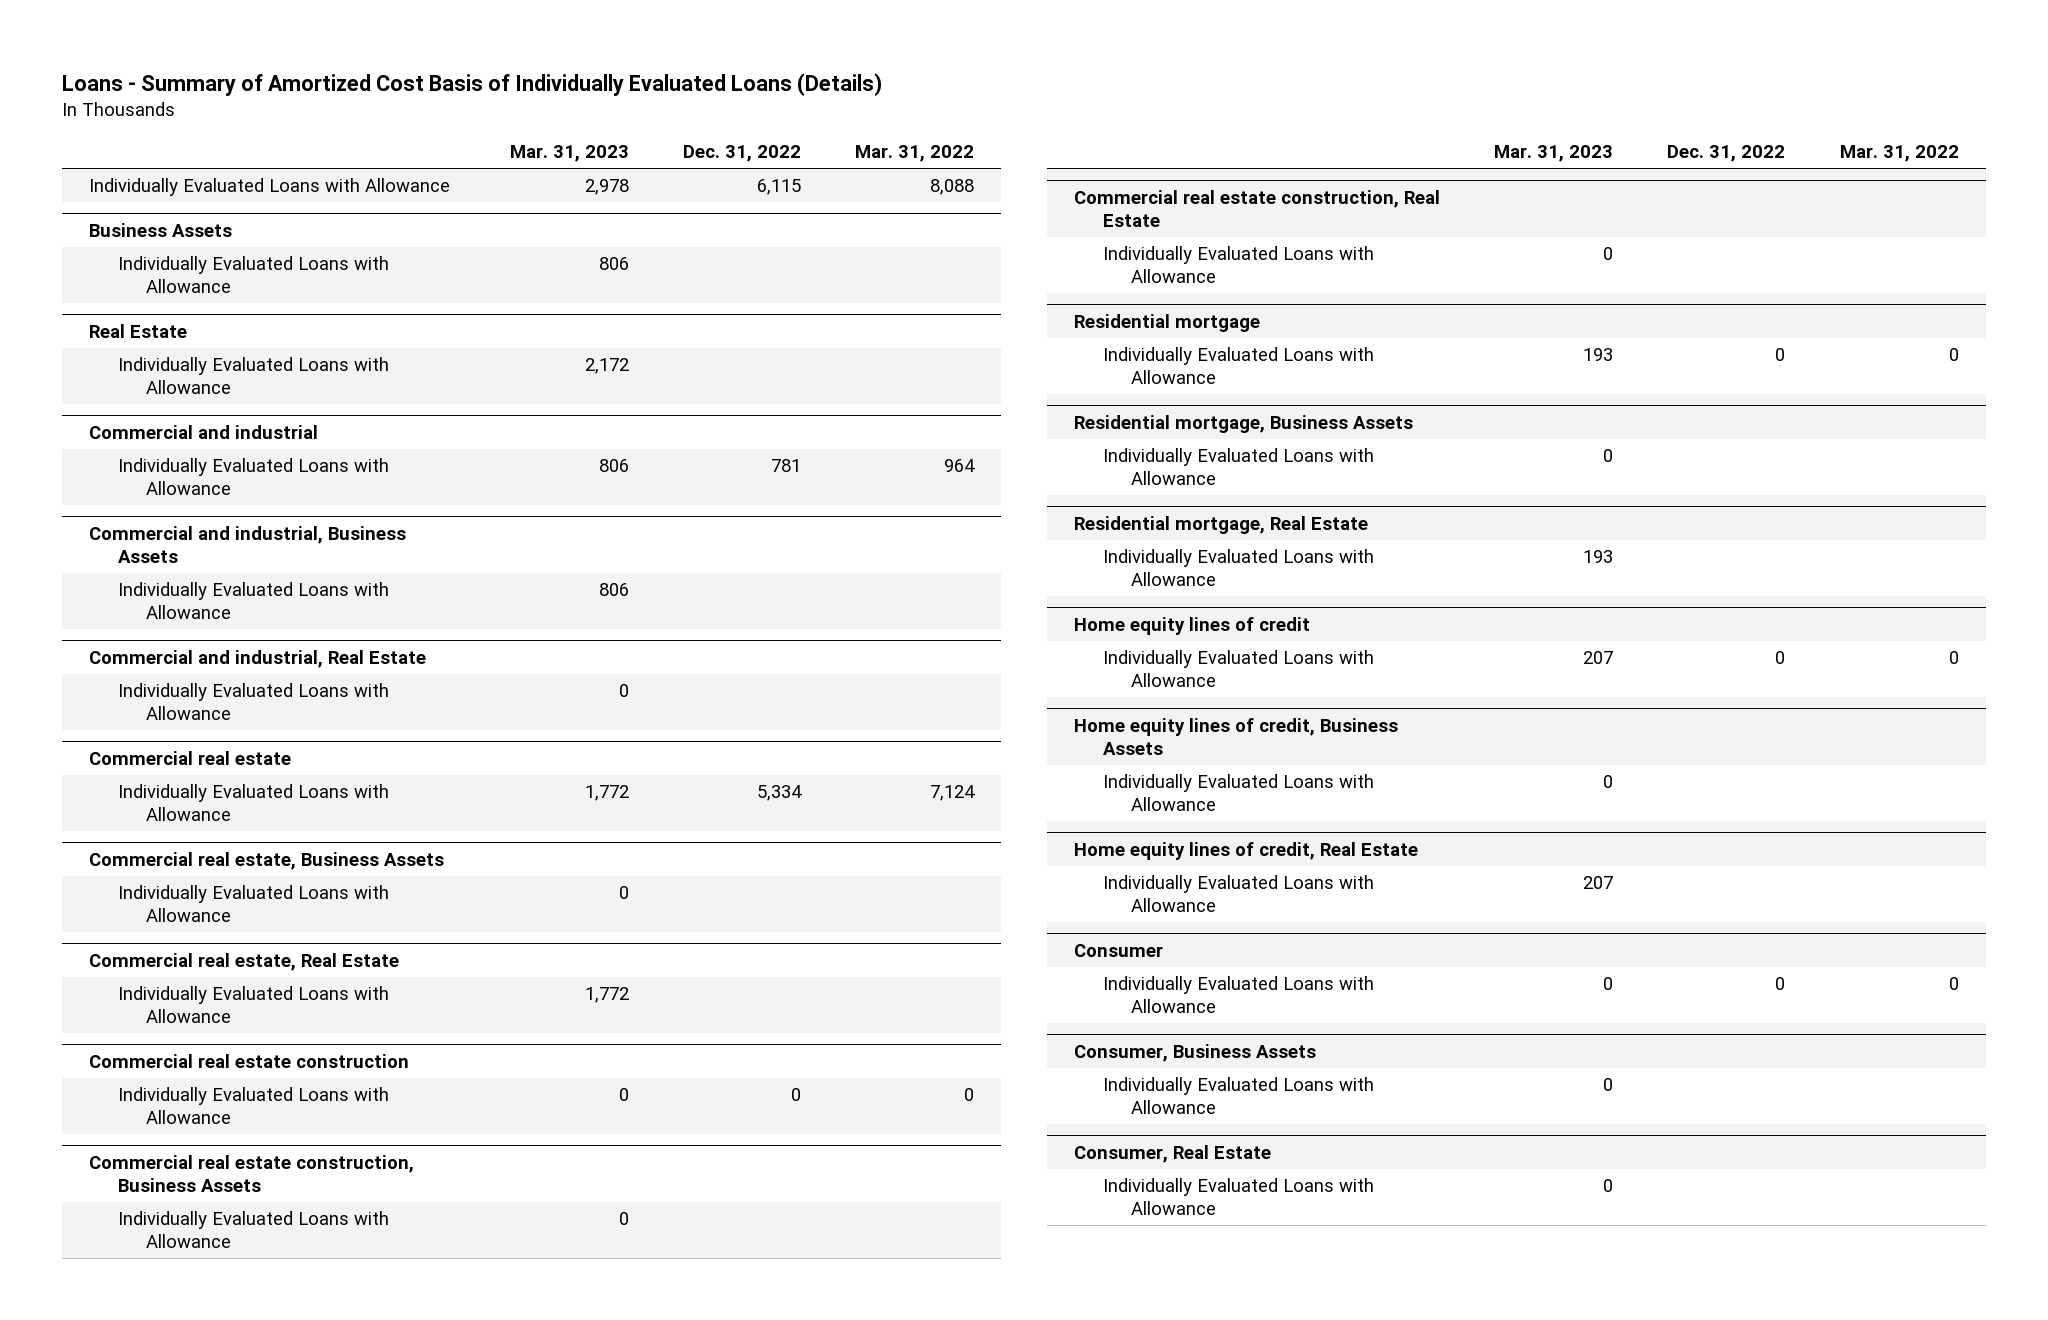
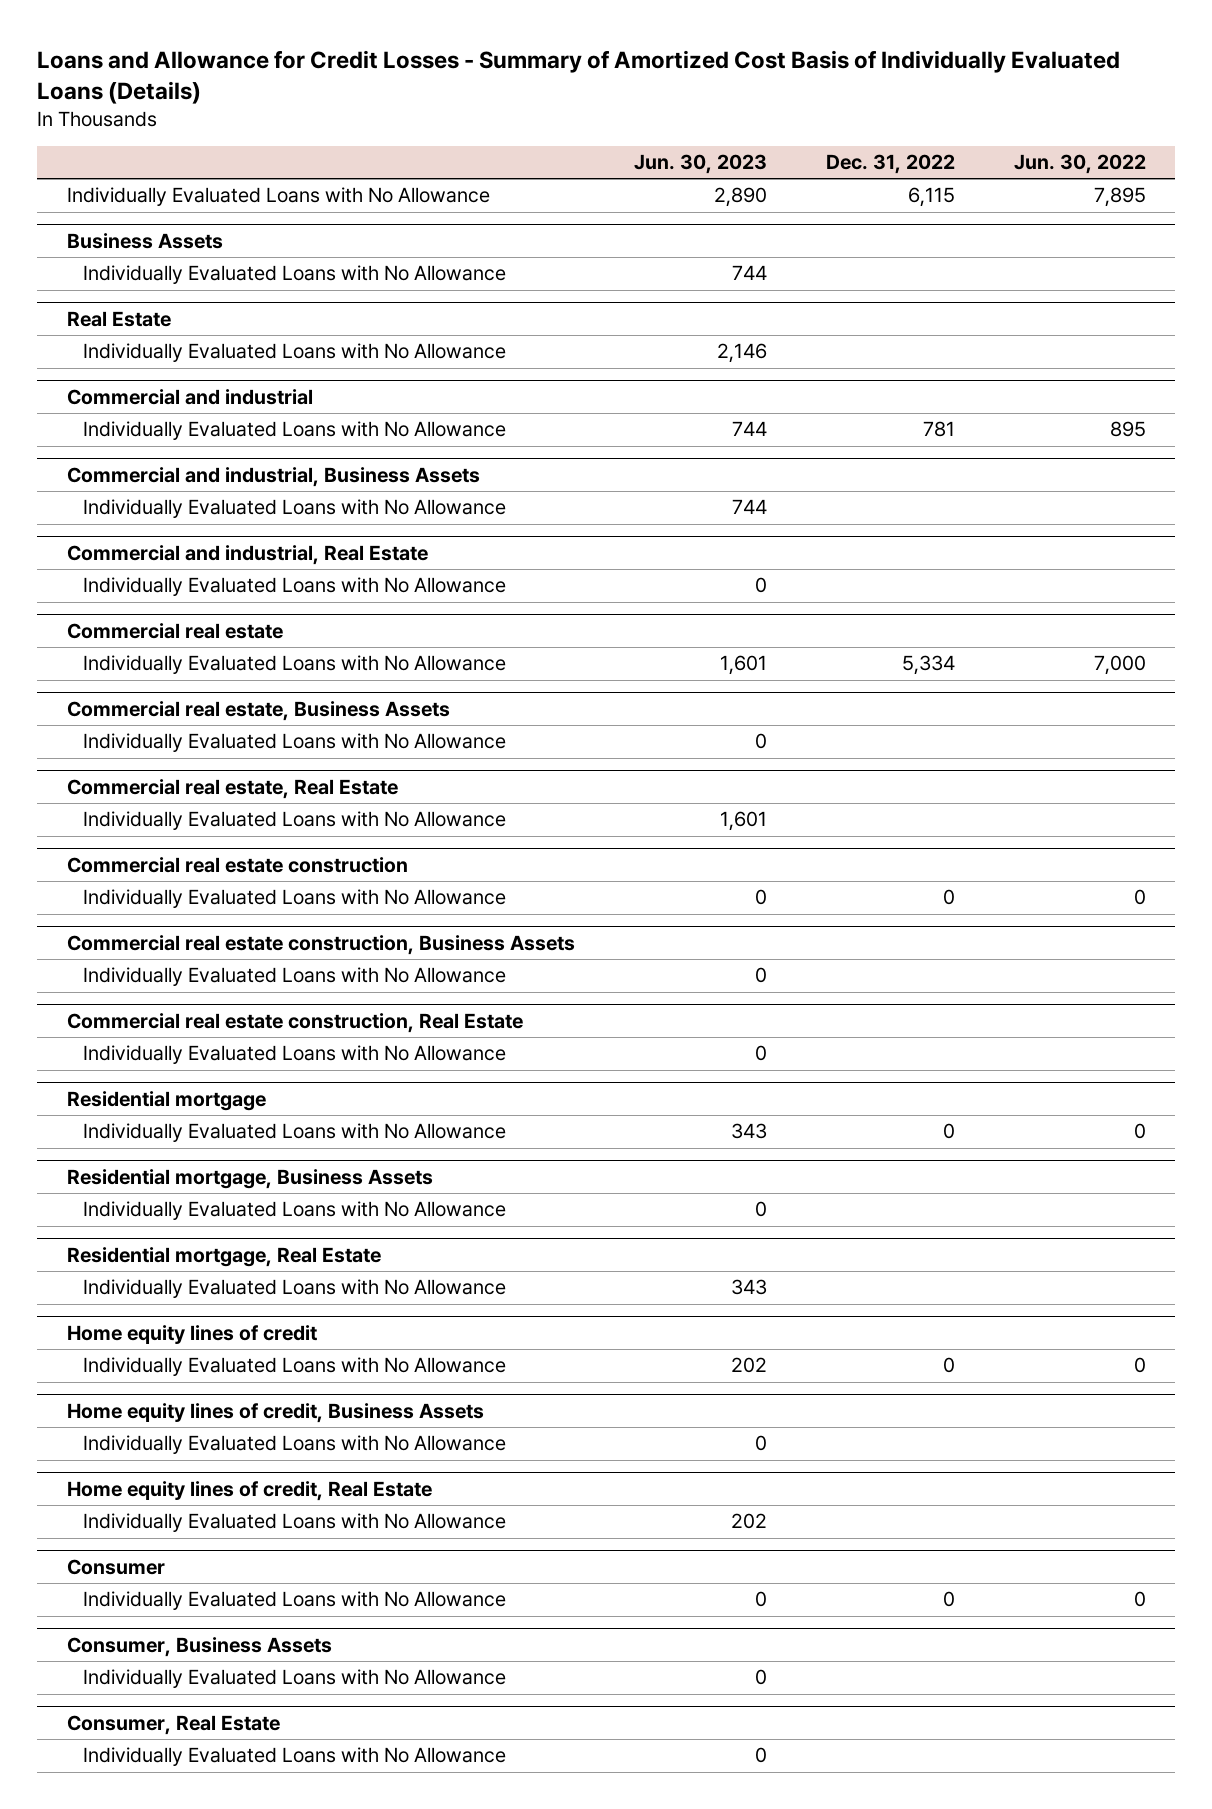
[62,73,883,97] Loans - Summary of Amortized Cost Basis of Individually Evaluated Loans (Details) -> [37,50,1121,105] Loans and Allowance for Credit Losses - Summary of Amortized Cost Basis of Individually Evaluated Loans (Details)
[509,145,629,163] Mar. 31, 2023 -> none
[854,145,974,163] Mar. 31, 2022 -> none
none -> [633,154,767,175] Jun. 30, 2023
none -> [1013,154,1146,175] Jun. 30, 2022
[89,178,451,197] Individually Evaluated Loans with Allowance -> [66,187,490,207] Individually Evaluated Loans with No Allowance
[117,256,389,294] Individually Evaluated Loans with Allowance -> [83,265,507,285] Individually Evaluated Loans with No Allowance
[117,357,389,395] Individually Evaluated Loans with Allowance -> [83,343,507,363] Individually Evaluated Loans with No Allowance
[117,458,389,496] Individually Evaluated Loans with Allowance -> [83,421,507,441] Individually Evaluated Loans with No Allowance
[117,582,389,620] Individually Evaluated Loans with Allowance -> [83,499,507,519] Individually Evaluated Loans with No Allowance
[117,683,389,721] Individually Evaluated Loans with Allowance -> [83,577,507,597] Individually Evaluated Loans with No Allowance
[117,784,389,822] Individually Evaluated Loans with Allowance -> [83,655,507,675] Individually Evaluated Loans with No Allowance
[117,885,389,923] Individually Evaluated Loans with Allowance -> [83,733,507,753] Individually Evaluated Loans with No Allowance
[117,986,389,1024] Individually Evaluated Loans with Allowance -> [83,811,507,831] Individually Evaluated Loans with No Allowance
[117,1087,389,1125] Individually Evaluated Loans with Allowance -> [83,889,507,909] Individually Evaluated Loans with No Allowance
[117,1211,389,1249] Individually Evaluated Loans with Allowance -> [83,967,507,987] Individually Evaluated Loans with No Allowance
[1102,246,1374,284] Individually Evaluated Loans with Allowance -> [83,1045,507,1065] Individually Evaluated Loans with No Allowance
[1102,347,1374,385] Individually Evaluated Loans with Allowance -> [83,1123,507,1143] Individually Evaluated Loans with No Allowance
[1102,448,1374,486] Individually Evaluated Loans with Allowance -> [83,1201,507,1221] Individually Evaluated Loans with No Allowance
[1102,549,1374,587] Individually Evaluated Loans with Allowance -> [83,1279,507,1299] Individually Evaluated Loans with No Allowance
[1102,650,1374,688] Individually Evaluated Loans with Allowance -> [83,1357,507,1377] Individually Evaluated Loans with No Allowance
[1102,774,1374,812] Individually Evaluated Loans with Allowance -> [83,1435,507,1455] Individually Evaluated Loans with No Allowance
[1102,875,1374,913] Individually Evaluated Loans with Allowance -> [83,1513,507,1533] Individually Evaluated Loans with No Allowance
[1102,976,1374,1014] Individually Evaluated Loans with Allowance -> [83,1591,507,1611] Individually Evaluated Loans with No Allowance
[1102,1077,1374,1115] Individually Evaluated Loans with Allowance -> [83,1669,507,1689] Individually Evaluated Loans with No Allowance
[1102,1178,1374,1216] Individually Evaluated Loans with Allowance -> [83,1747,507,1767] Individually Evaluated Loans with No Allowance

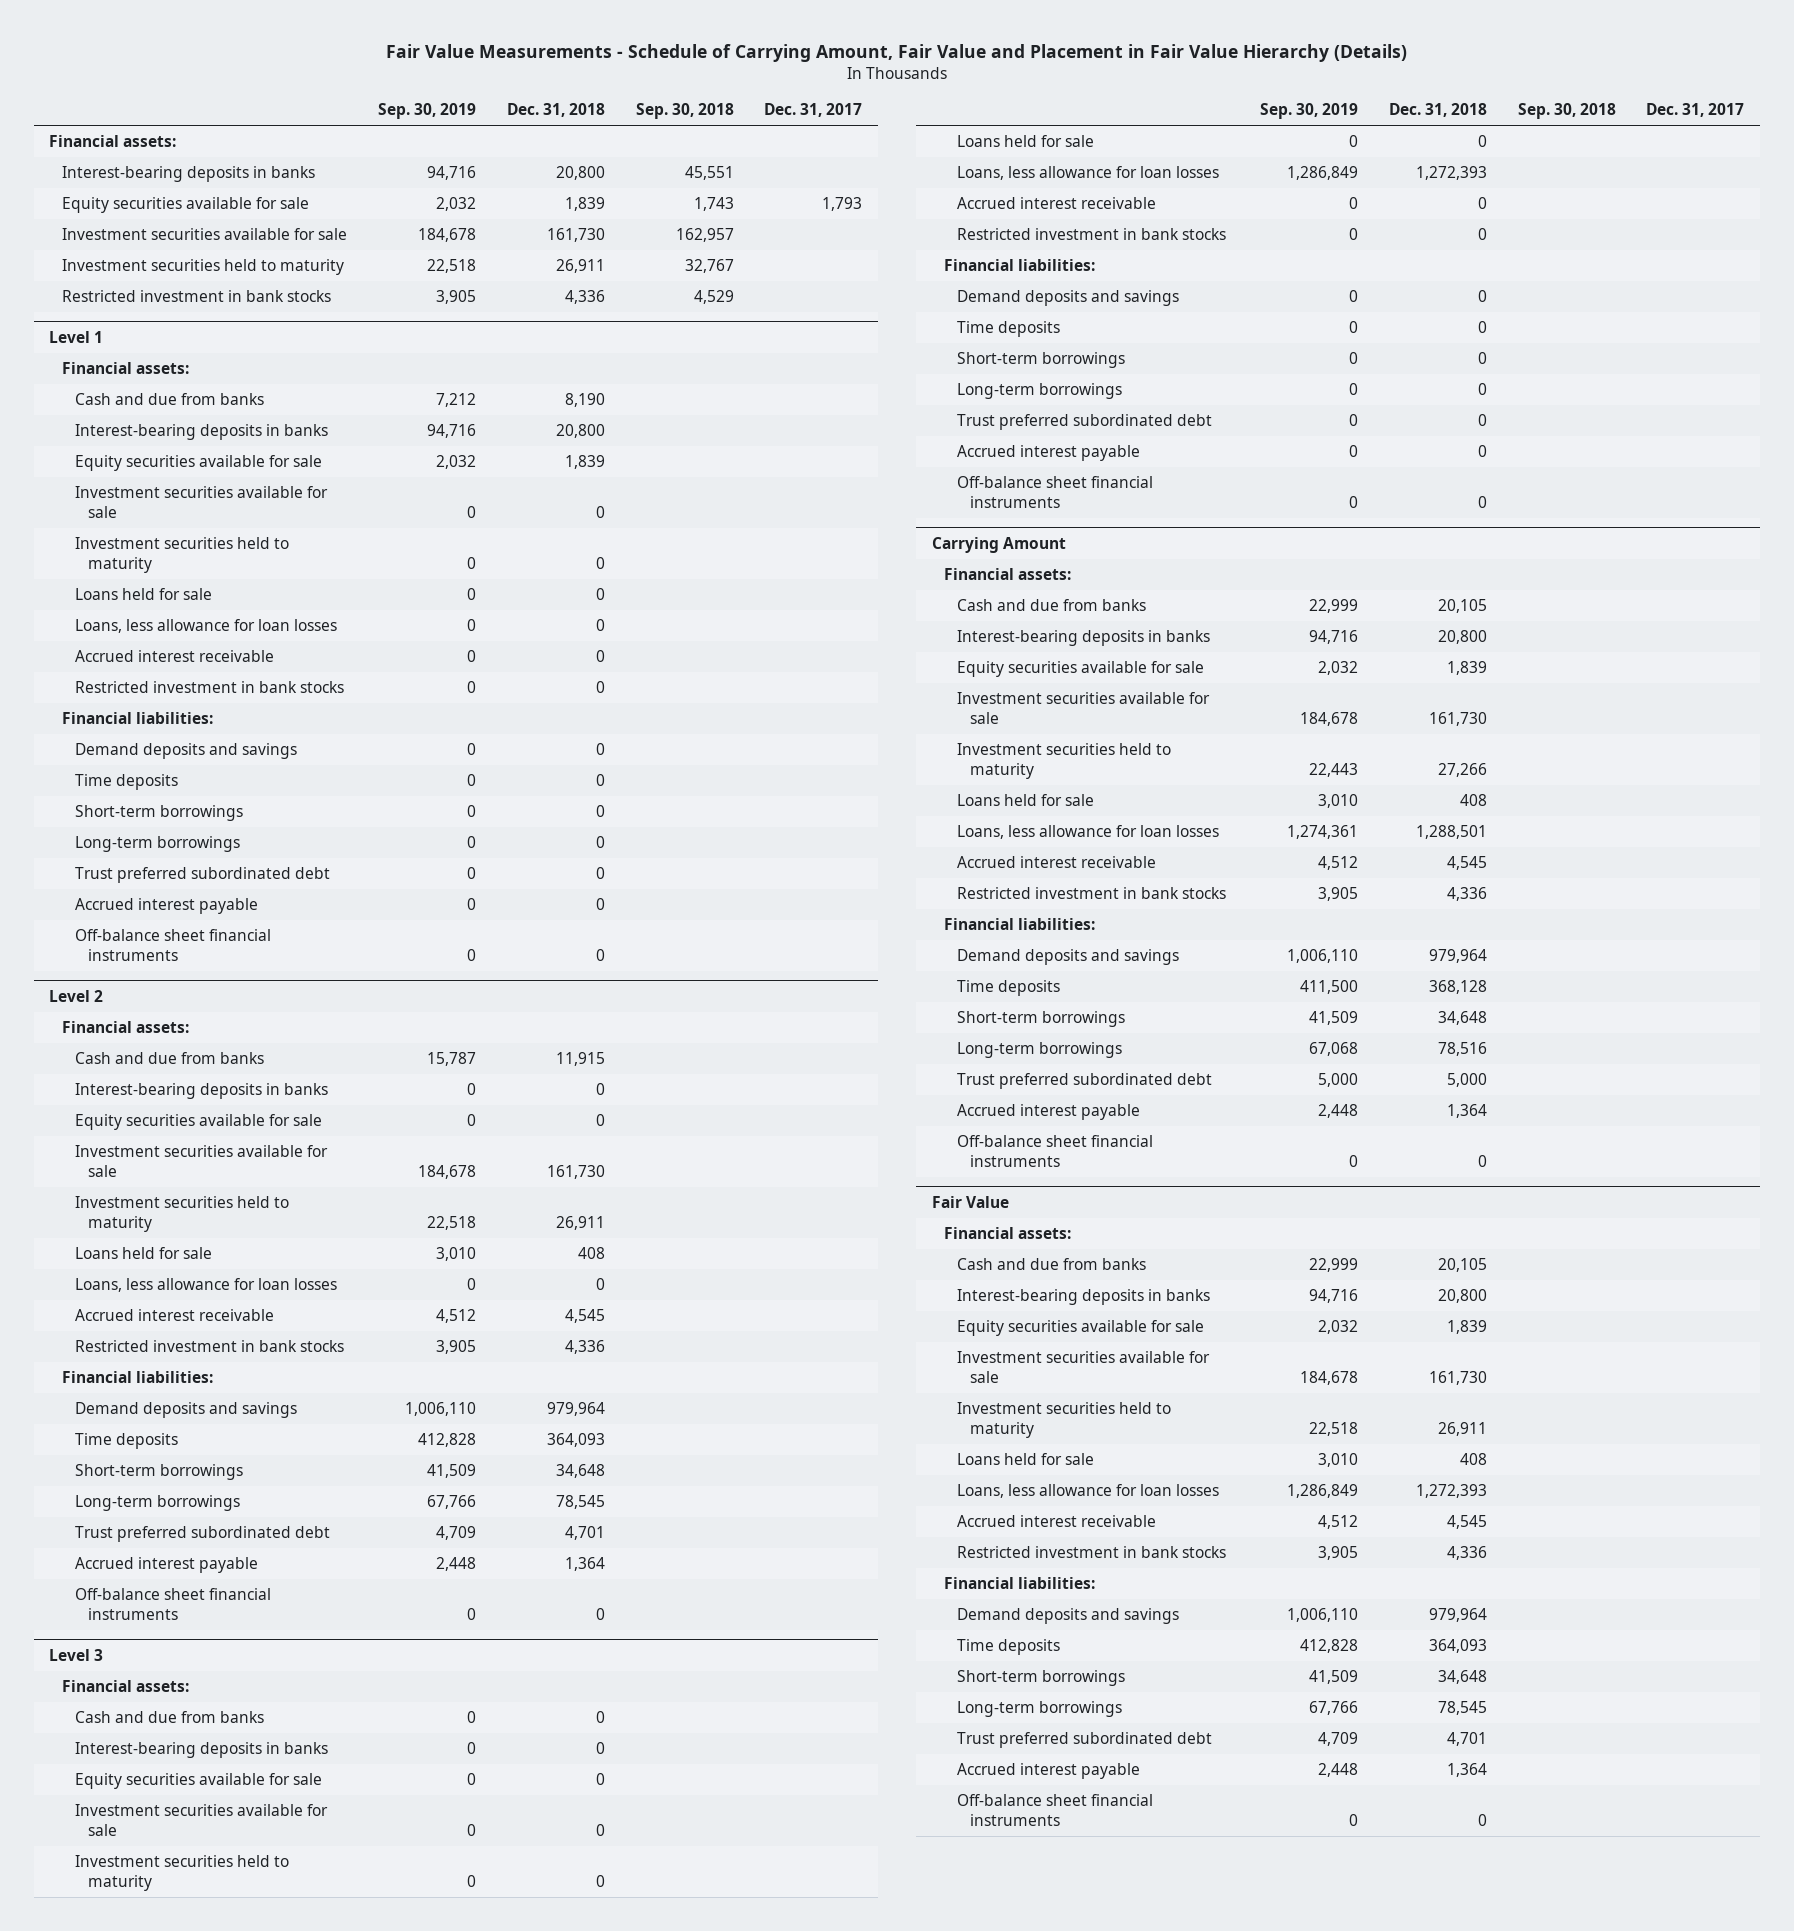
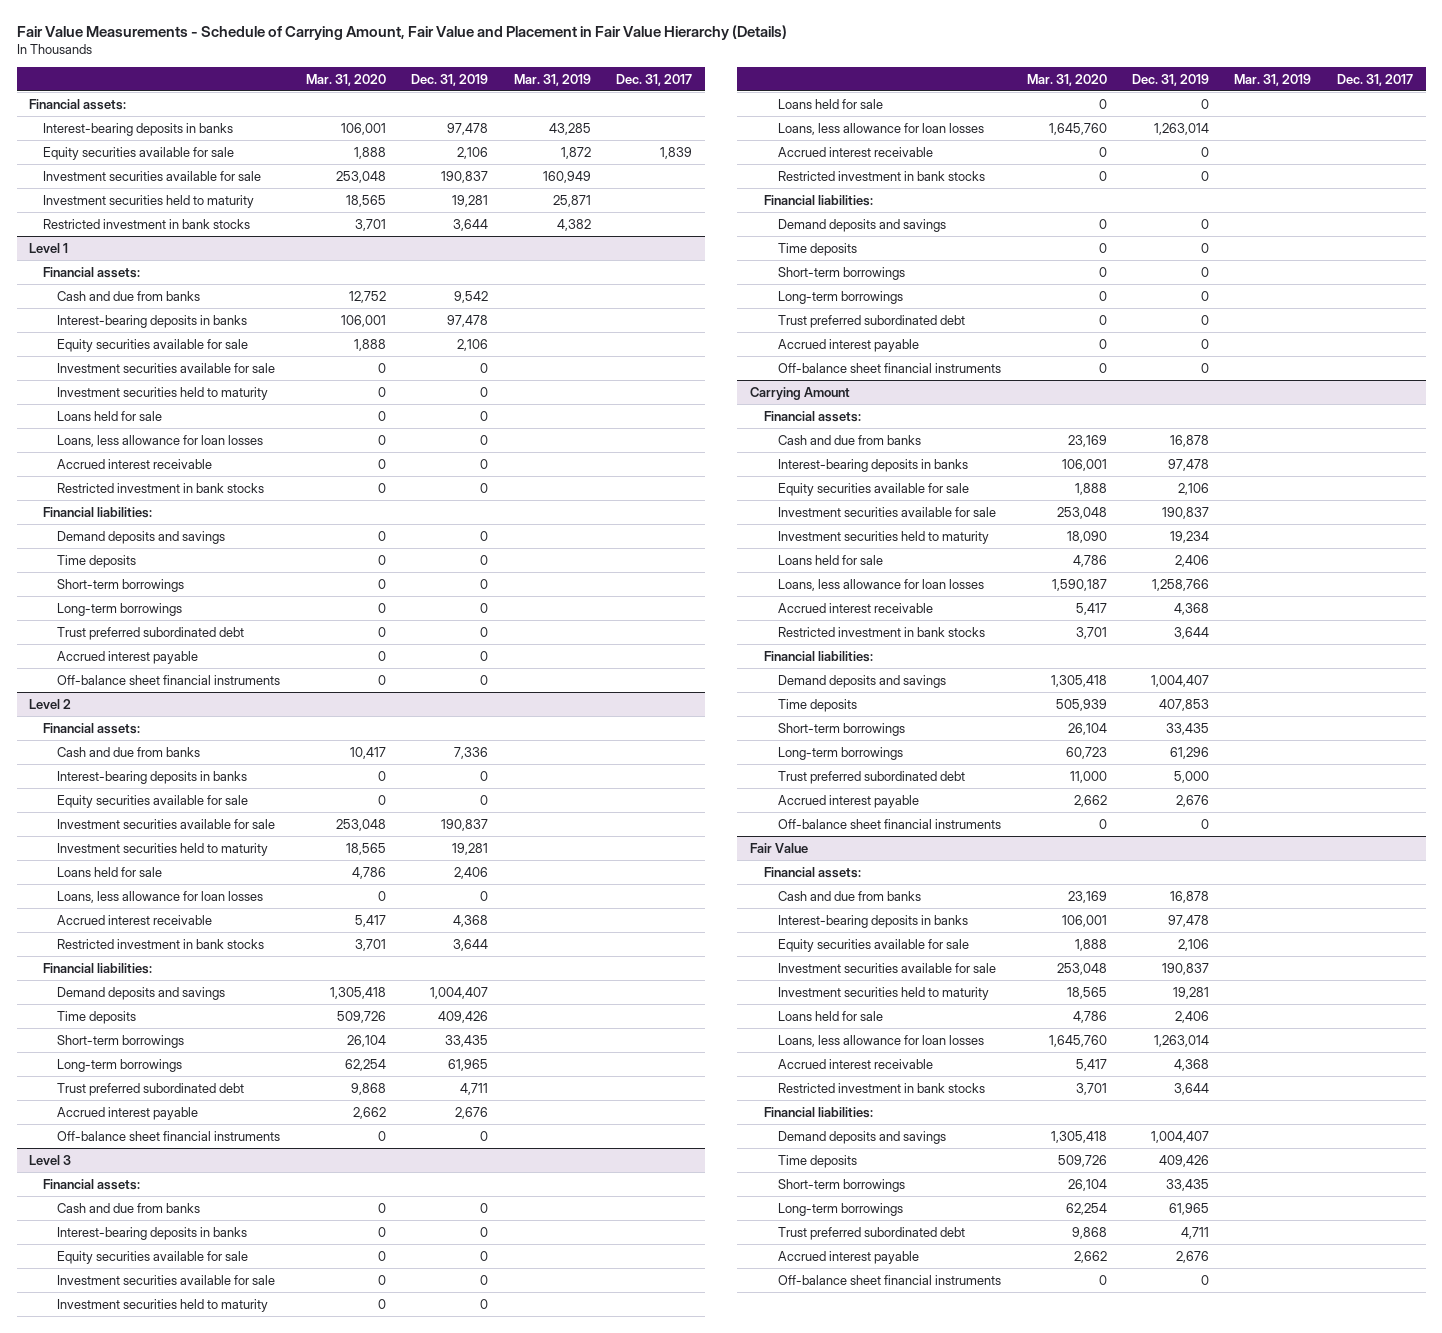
[378,103,477,120] Sep. 30, 2019 -> none
[506,103,605,118] Dec. 31, 2018 -> none
[635,103,734,120] Sep. 30, 2018 -> none
none -> [305,73,386,86] Mar. 31, 2020
none -> [411,73,489,86] Dec. 31, 2019
none -> [513,73,591,86] Mar. 31, 2019
[822,197,863,212] 1,793 -> [660,146,693,159] 1,839

